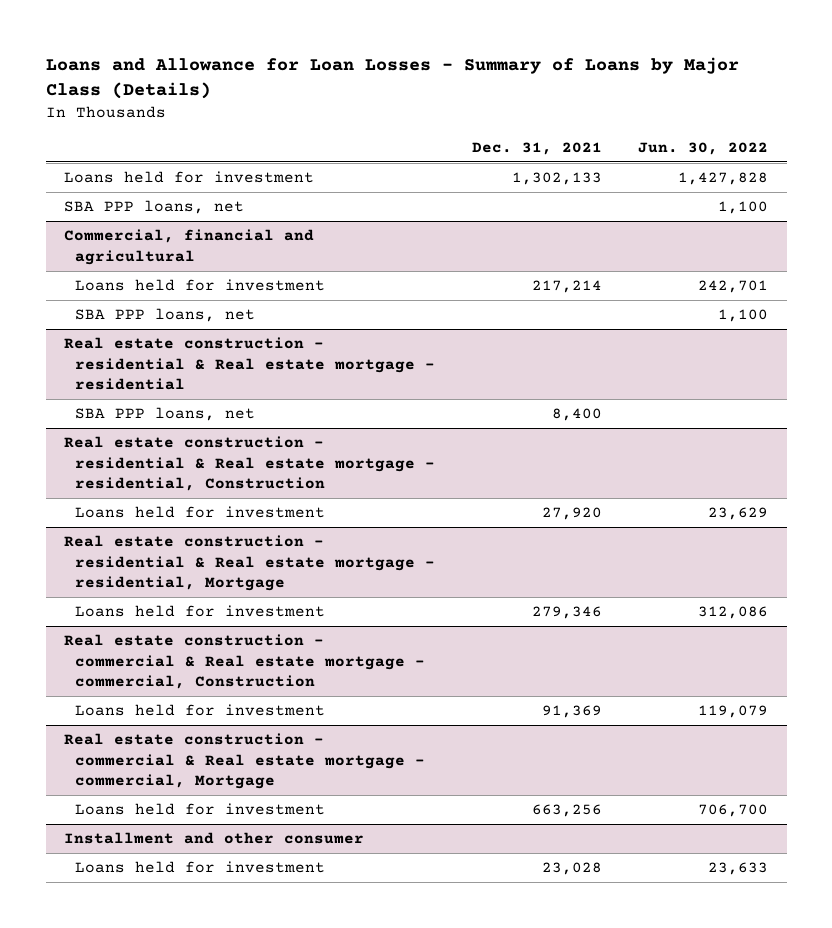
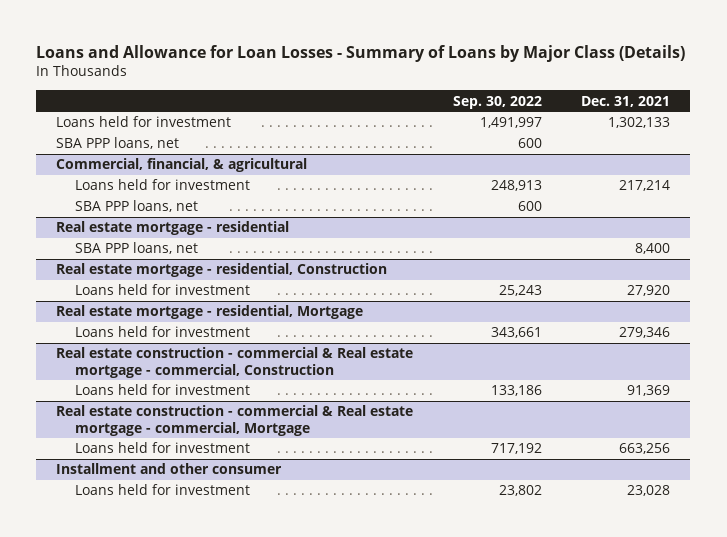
[638,141,769,155] Jun. 30, 2022 -> none
none -> [452,95,542,109] Sep. 30, 2022
[63,229,314,265] Commercial, financial and agricultural -> [56,158,308,173] Commercial, financial, & agricultural
[63,337,436,391] Real estate construction - residential & Real estate mortgage - residential -> [56,221,290,236] Real estate mortgage - residential
[63,436,436,492] Real estate construction - residential & Real estate mortgage - residential, Construction -> [56,263,388,278] Real estate mortgage - residential, Construction
[63,535,436,592] Real estate construction - residential & Real estate mortgage - residential, Mortgage -> [56,305,364,320] Real estate mortgage - residential, Mortgage

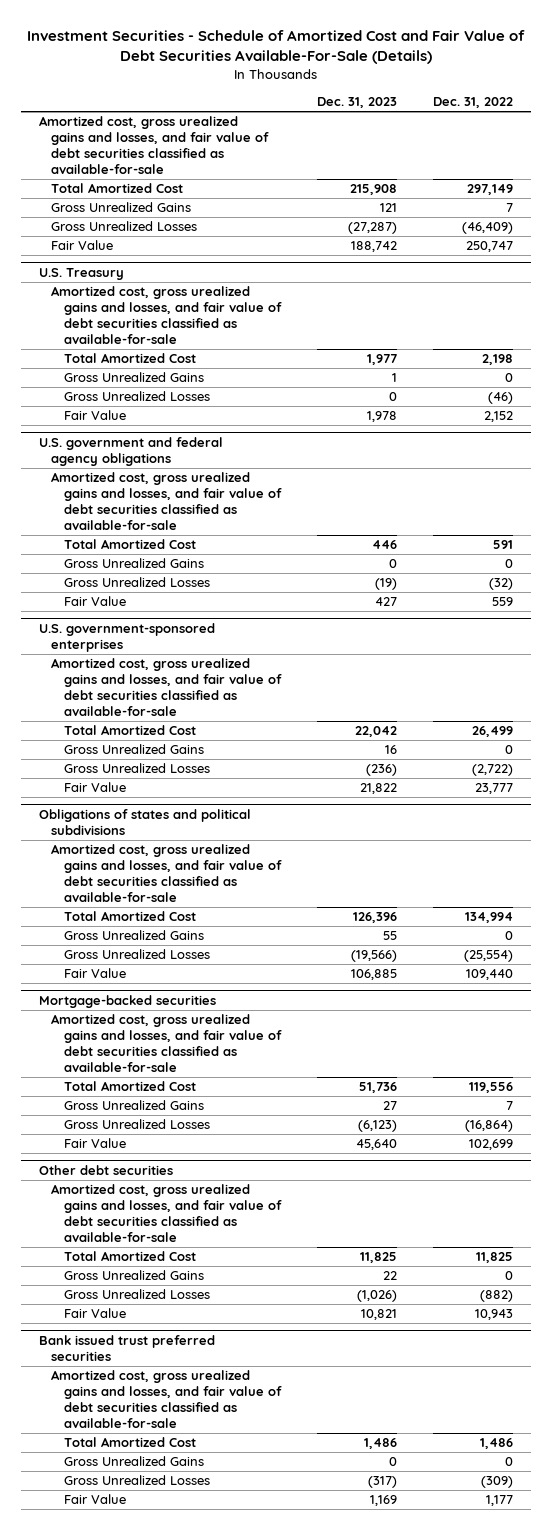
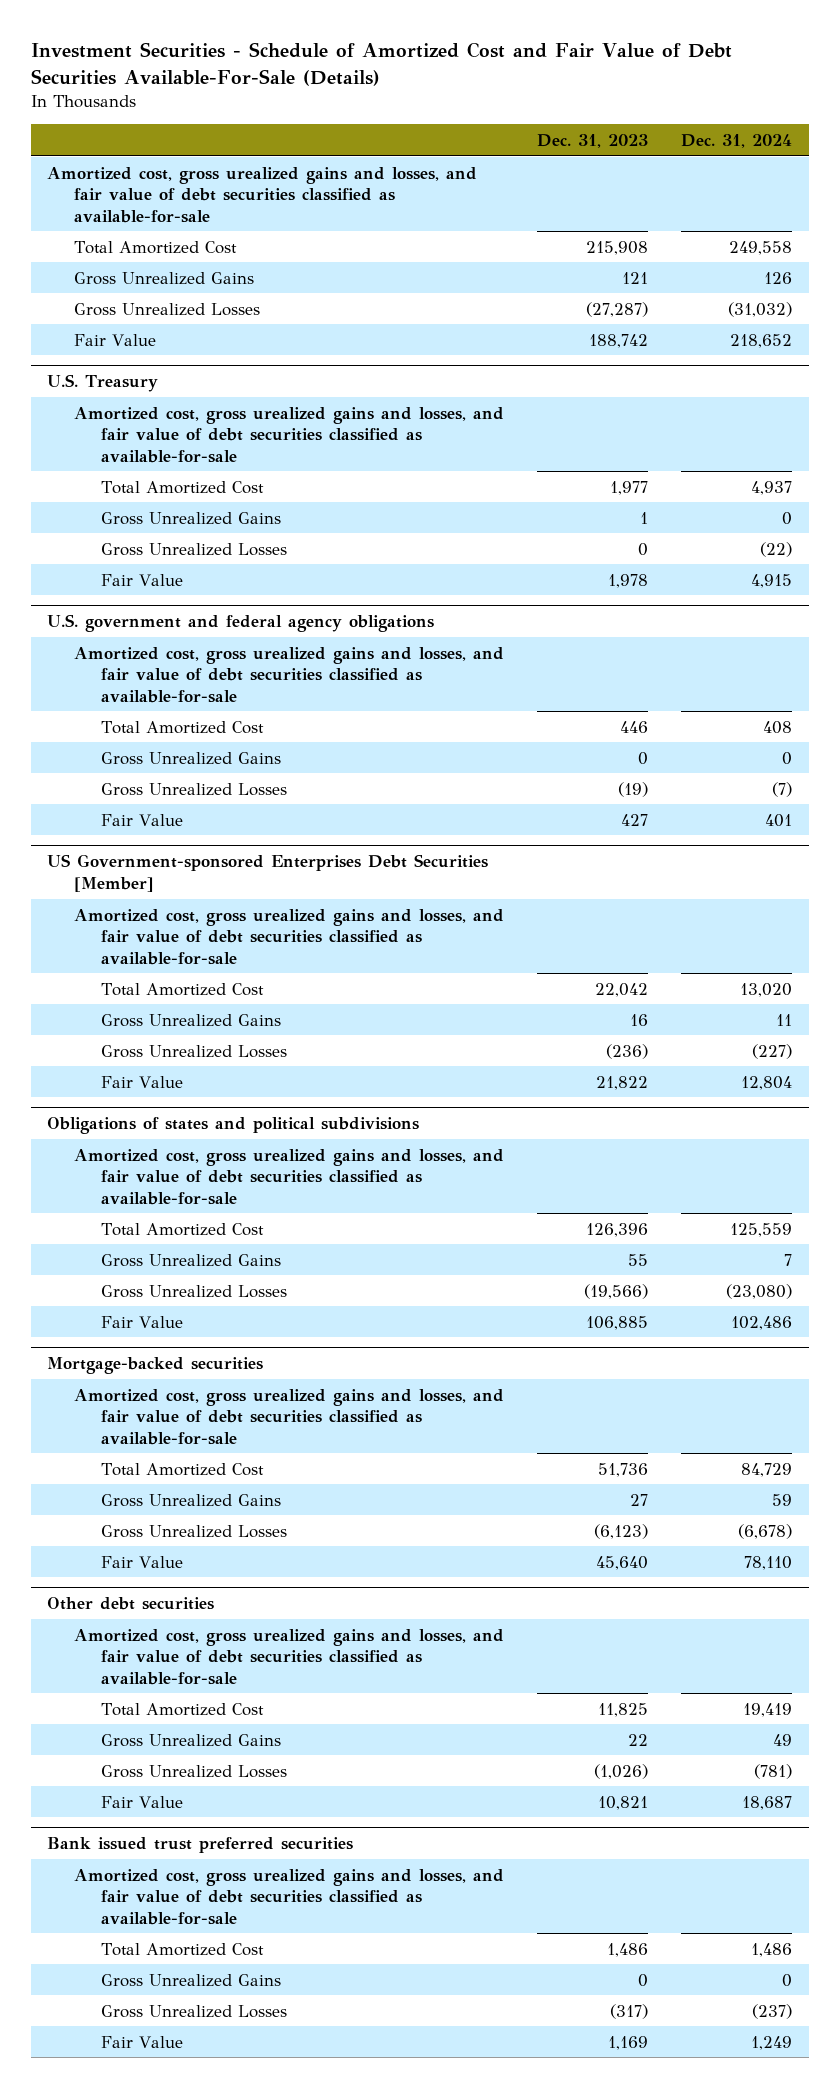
[432,96,513,108] Dec. 31, 2022 -> none
none -> [681,133,793,148] Dec. 31, 2024
[38,623,215,653] U.S. government-sponsored enterprises -> [47,854,489,892] US Government-sponsored Enterprises Debt Securities [Member]

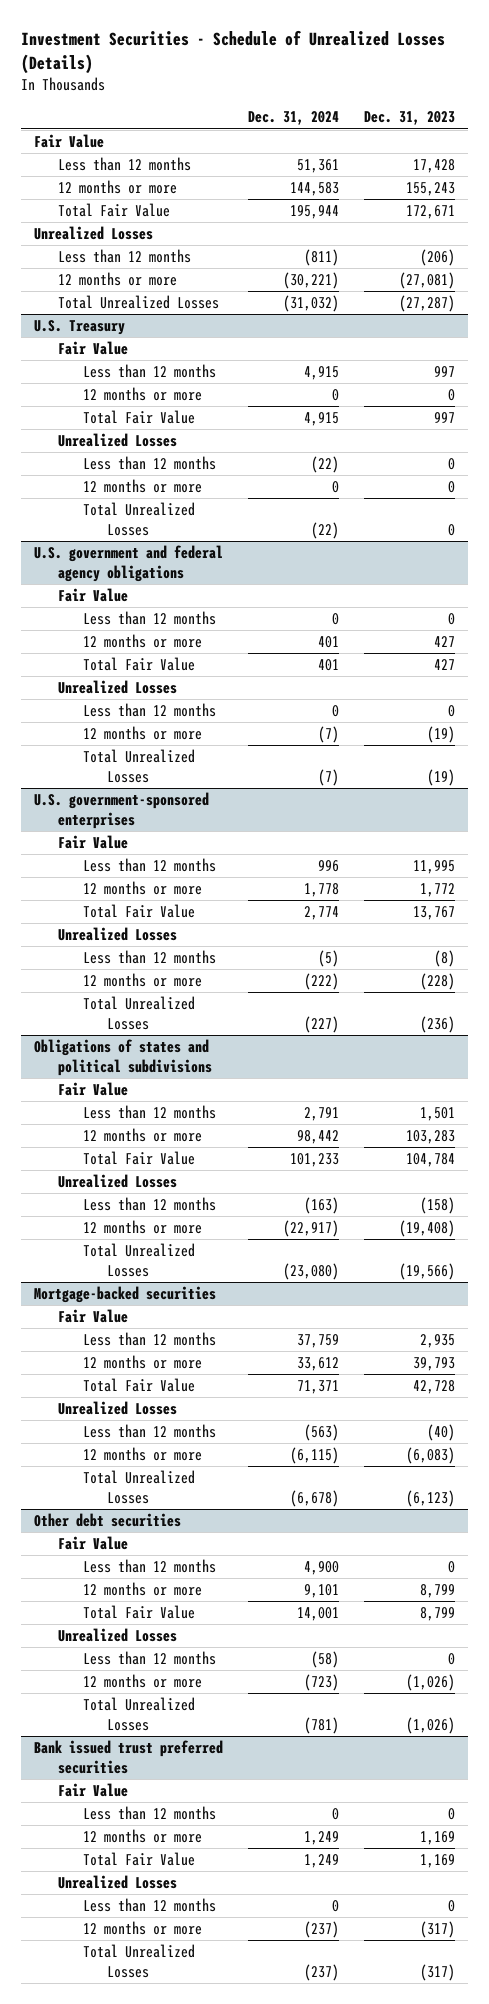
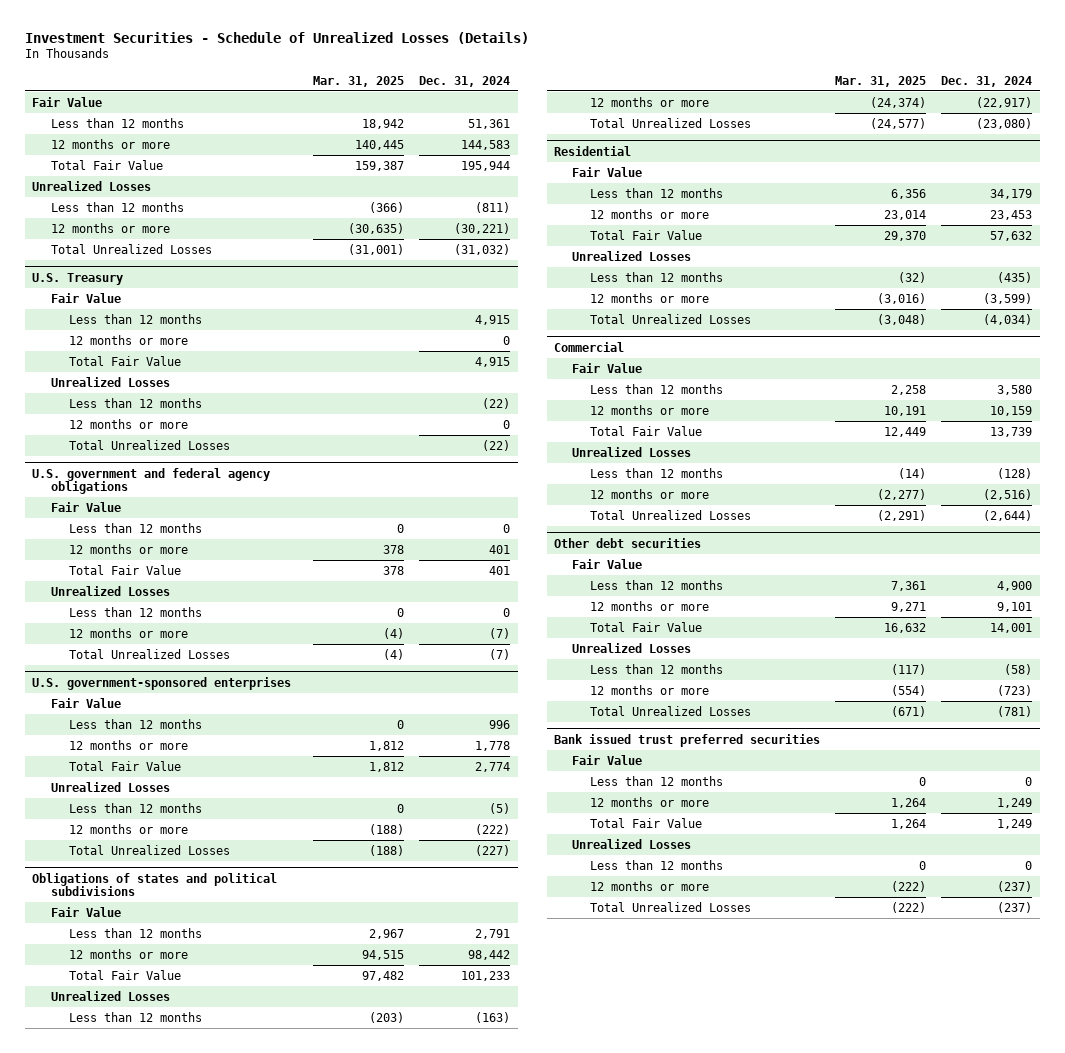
[364,111,456,126] Dec. 31, 2023 -> none
none -> [313,75,405,87] Mar. 31, 2025
[33,1286,216,1304] Mortgage-backed securities -> none
none -> [554,145,632,156] Residential
[297,1334,340,1349] 37,759 -> [990,188,1033,199] 34,179
[297,1357,340,1372] 33,612 -> [990,209,1033,220] 23,453
[297,1380,340,1395] 71,371 -> [990,230,1033,241] 57,632
[304,1424,340,1442] (563) -> [997,271,1033,283] (435)
[290,1447,340,1465] (6,115) -> [983,292,1033,304] (3,599)
[290,1489,340,1507] (6,678) -> [983,313,1033,325] (4,034)
none -> [554,341,625,352] Commercial
none -> [572,362,643,373] Fair Value
none -> [590,383,724,394] Less than 12 months
none -> [590,404,710,415] 12 months or more
none -> [590,425,703,436] Total Fair Value
none -> [572,446,692,457] Unrealized Losses
none -> [590,467,724,478] Less than 12 months
none -> [590,488,710,499] 12 months or more
none -> [590,509,752,520] Total Unrealized Losses

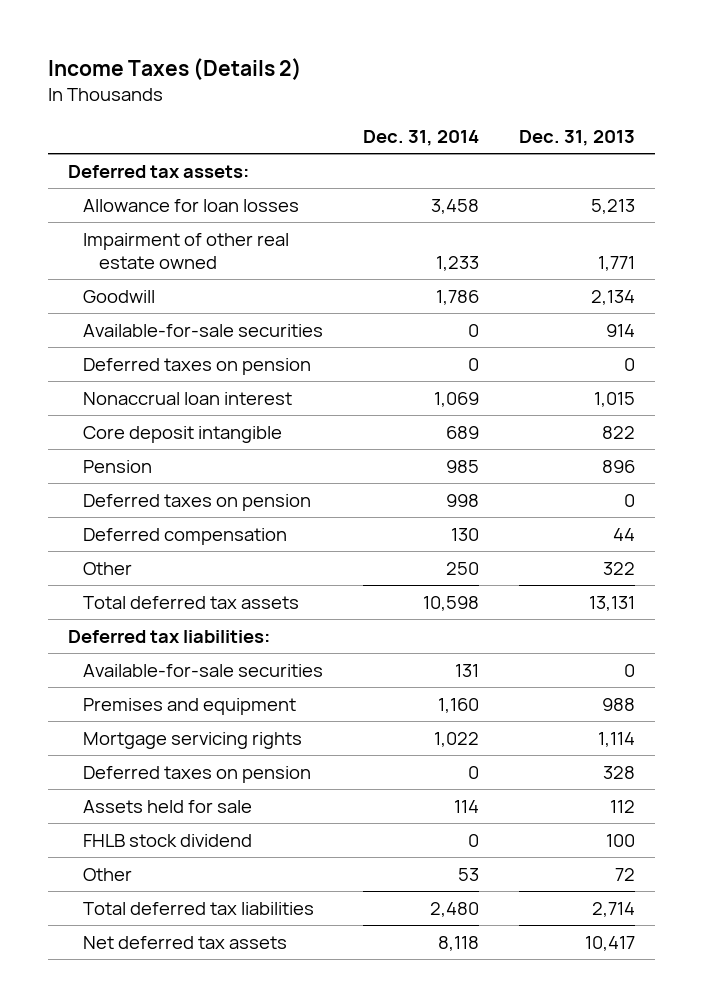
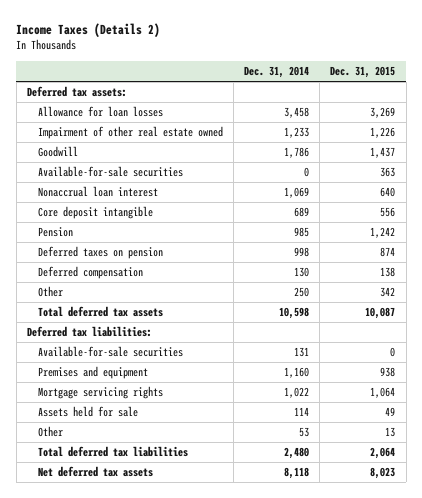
[519,129,636,146] Dec. 31, 2013 -> none
none -> [330,65,396,78] Dec. 31, 2015
[83,357,312,375] Deferred taxes on pension -> none
[83,765,312,783] Deferred taxes on pension -> none
[83,833,253,847] FHLB stock dividend -> none

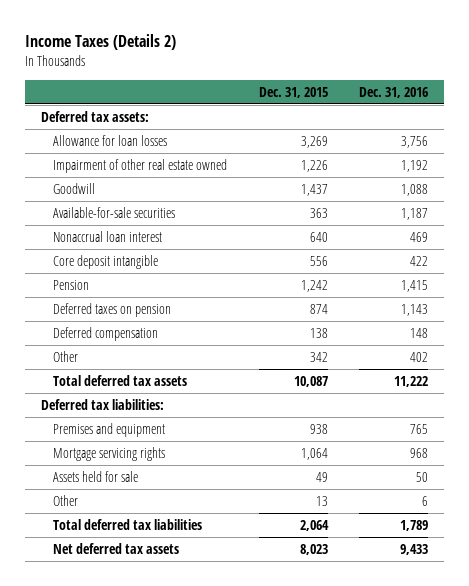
[244,65,310,78] Dec. 31, 2014 -> none
none -> [359,86,429,98] Dec. 31, 2016
[37,346,183,358] Available-for-sale securities -> none

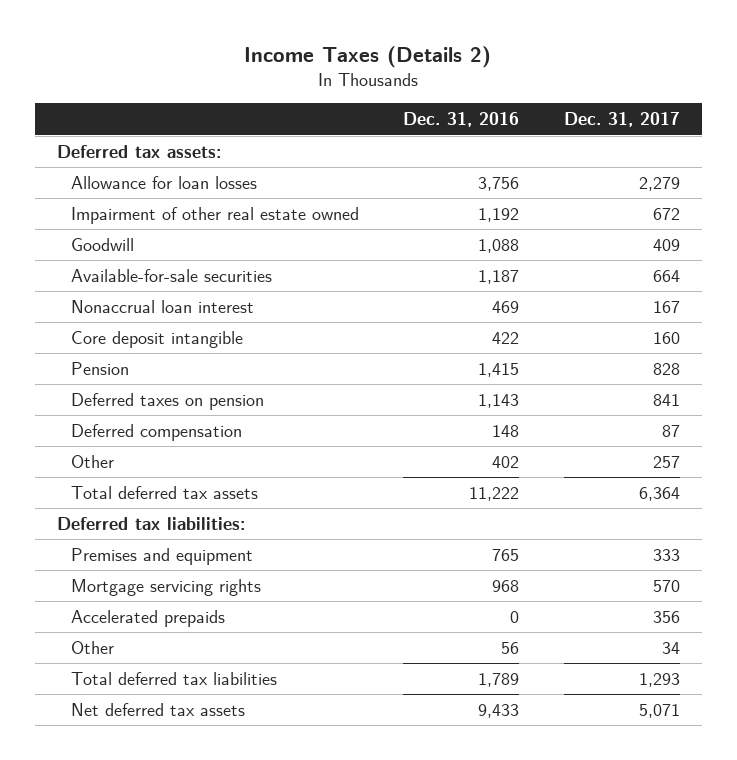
[258,86,328,98] Dec. 31, 2015 -> none
none -> [563,112,680,128] Dec. 31, 2017
[53,470,139,482] Assets held for sale -> none
none -> [70,609,225,627] Accelerated prepaids
[422,495,429,506] 6 -> [501,641,520,654] 56

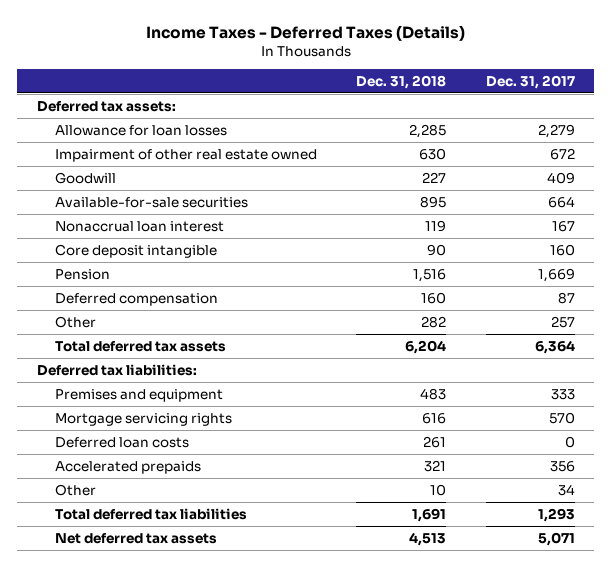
[244,46,492,69] Income Taxes (Details 2) -> [145,24,465,41] Income Taxes - Deferred Taxes (Details)
[403,112,520,128] Dec. 31, 2016 -> none
none -> [356,74,447,89] Dec. 31, 2018
[70,392,264,410] Deferred taxes on pension -> none
[652,362,680,375] 828 -> [537,267,575,282] 1,669
none -> [55,436,190,448] Deferred loan costs

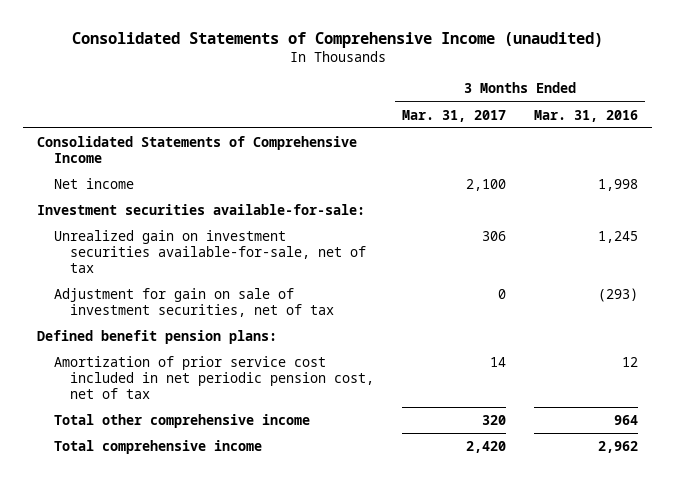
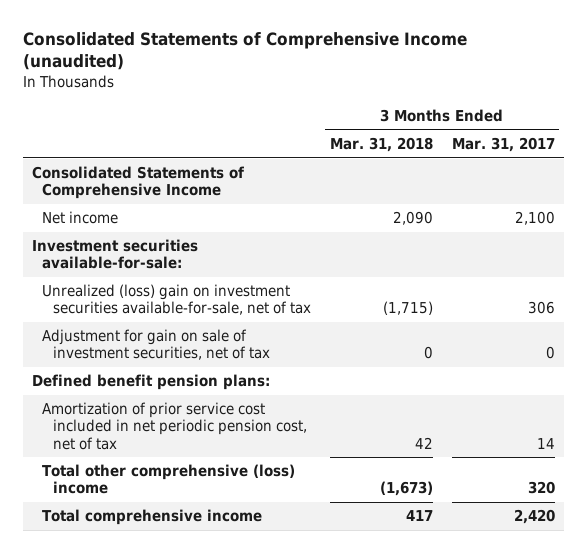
[534,109,639,122] Mar. 31, 2016 -> none
none -> [329,136,433,152] Mar. 31, 2018
[53,229,366,273] Unrealized gain on investment securities available-for-sale, net of tax -> [42,284,311,316] Unrealized (loss) gain on investment securities available-for-sale, net of tax
[53,413,310,428] Total other comprehensive income -> [42,464,296,495] Total other comprehensive (loss) income

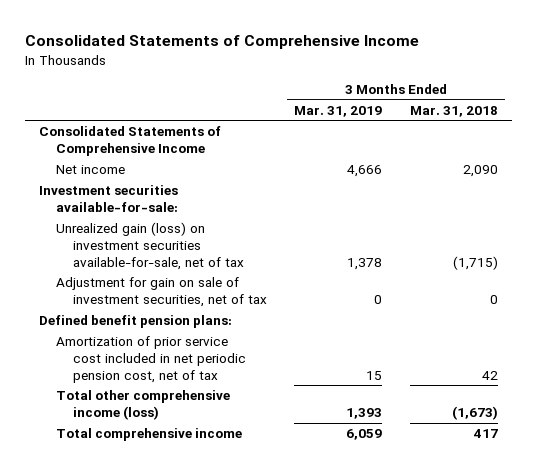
[22,32,467,71] Consolidated Statements of Comprehensive Income (unaudited) -> [25,35,420,50] Consolidated Statements of Comprehensive Income
[451,136,555,152] Mar. 31, 2017 -> none
none -> [294,105,383,117] Mar. 31, 2019
[42,284,311,316] Unrealized (loss) gain on investment securities available-for-sale, net of tax -> [55,222,244,270] Unrealized gain (loss) on investment securities available-for-sale, net of tax
[42,464,296,495] Total other comprehensive (loss) income -> [55,390,230,421] Total other comprehensive income (loss)

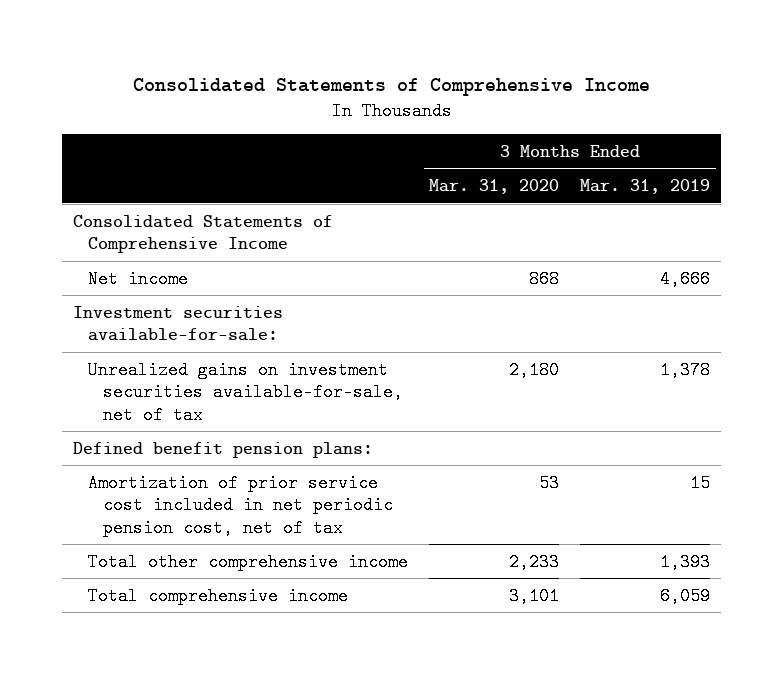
[409,105,498,117] Mar. 31, 2018 -> none
none -> [429,179,560,195] Mar. 31, 2020
[55,277,267,308] Adjustment for gain on sale of investment securities, net of tax -> none
[55,222,244,270] Unrealized gain (loss) on investment securities available-for-sale, net of tax -> [87,360,403,424] Unrealized gains on investment securities available-for-sale, net of tax
[55,390,230,421] Total other comprehensive income (loss) -> [87,552,408,571] Total other comprehensive income

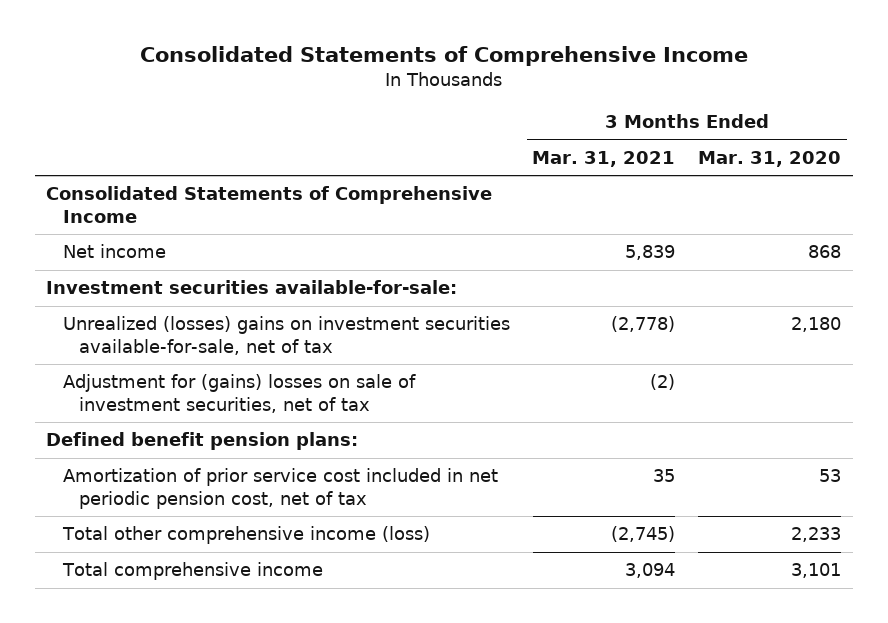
[580,179,711,195] Mar. 31, 2019 -> none
none -> [532,150,676,167] Mar. 31, 2021
[87,360,403,424] Unrealized gains on investment securities available-for-sale, net of tax -> [62,316,510,355] Unrealized (losses) gains on investment securities available-for-sale, net of tax
none -> [62,374,416,413] Adjustment for (gains) losses on sale of investment securities, net of tax
[87,552,408,571] Total other comprehensive income -> [61,526,430,545] Total other comprehensive income (loss)

